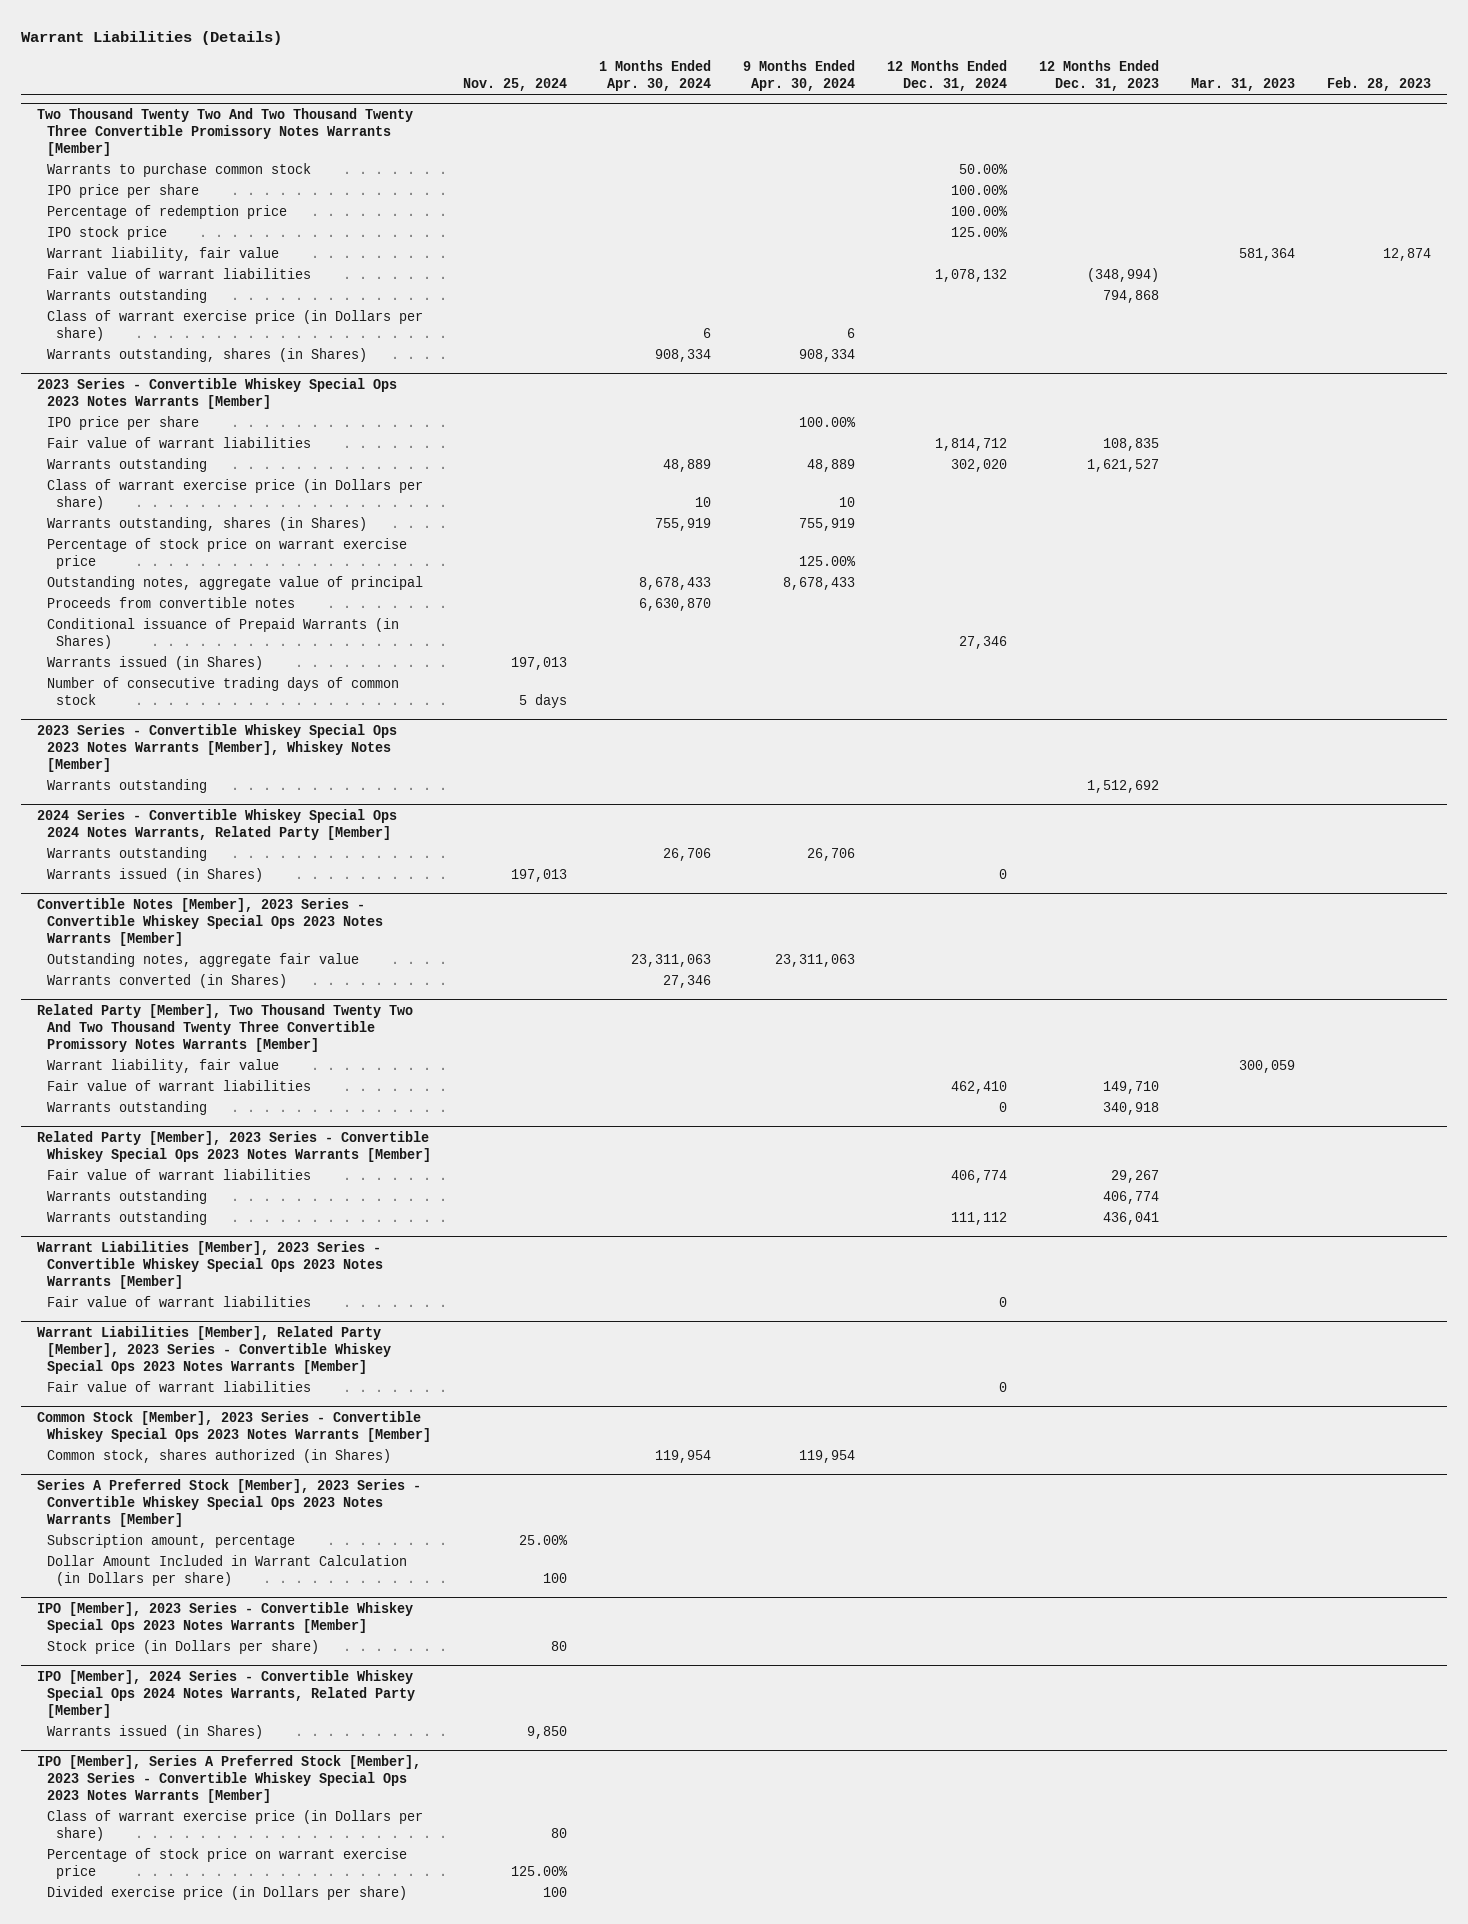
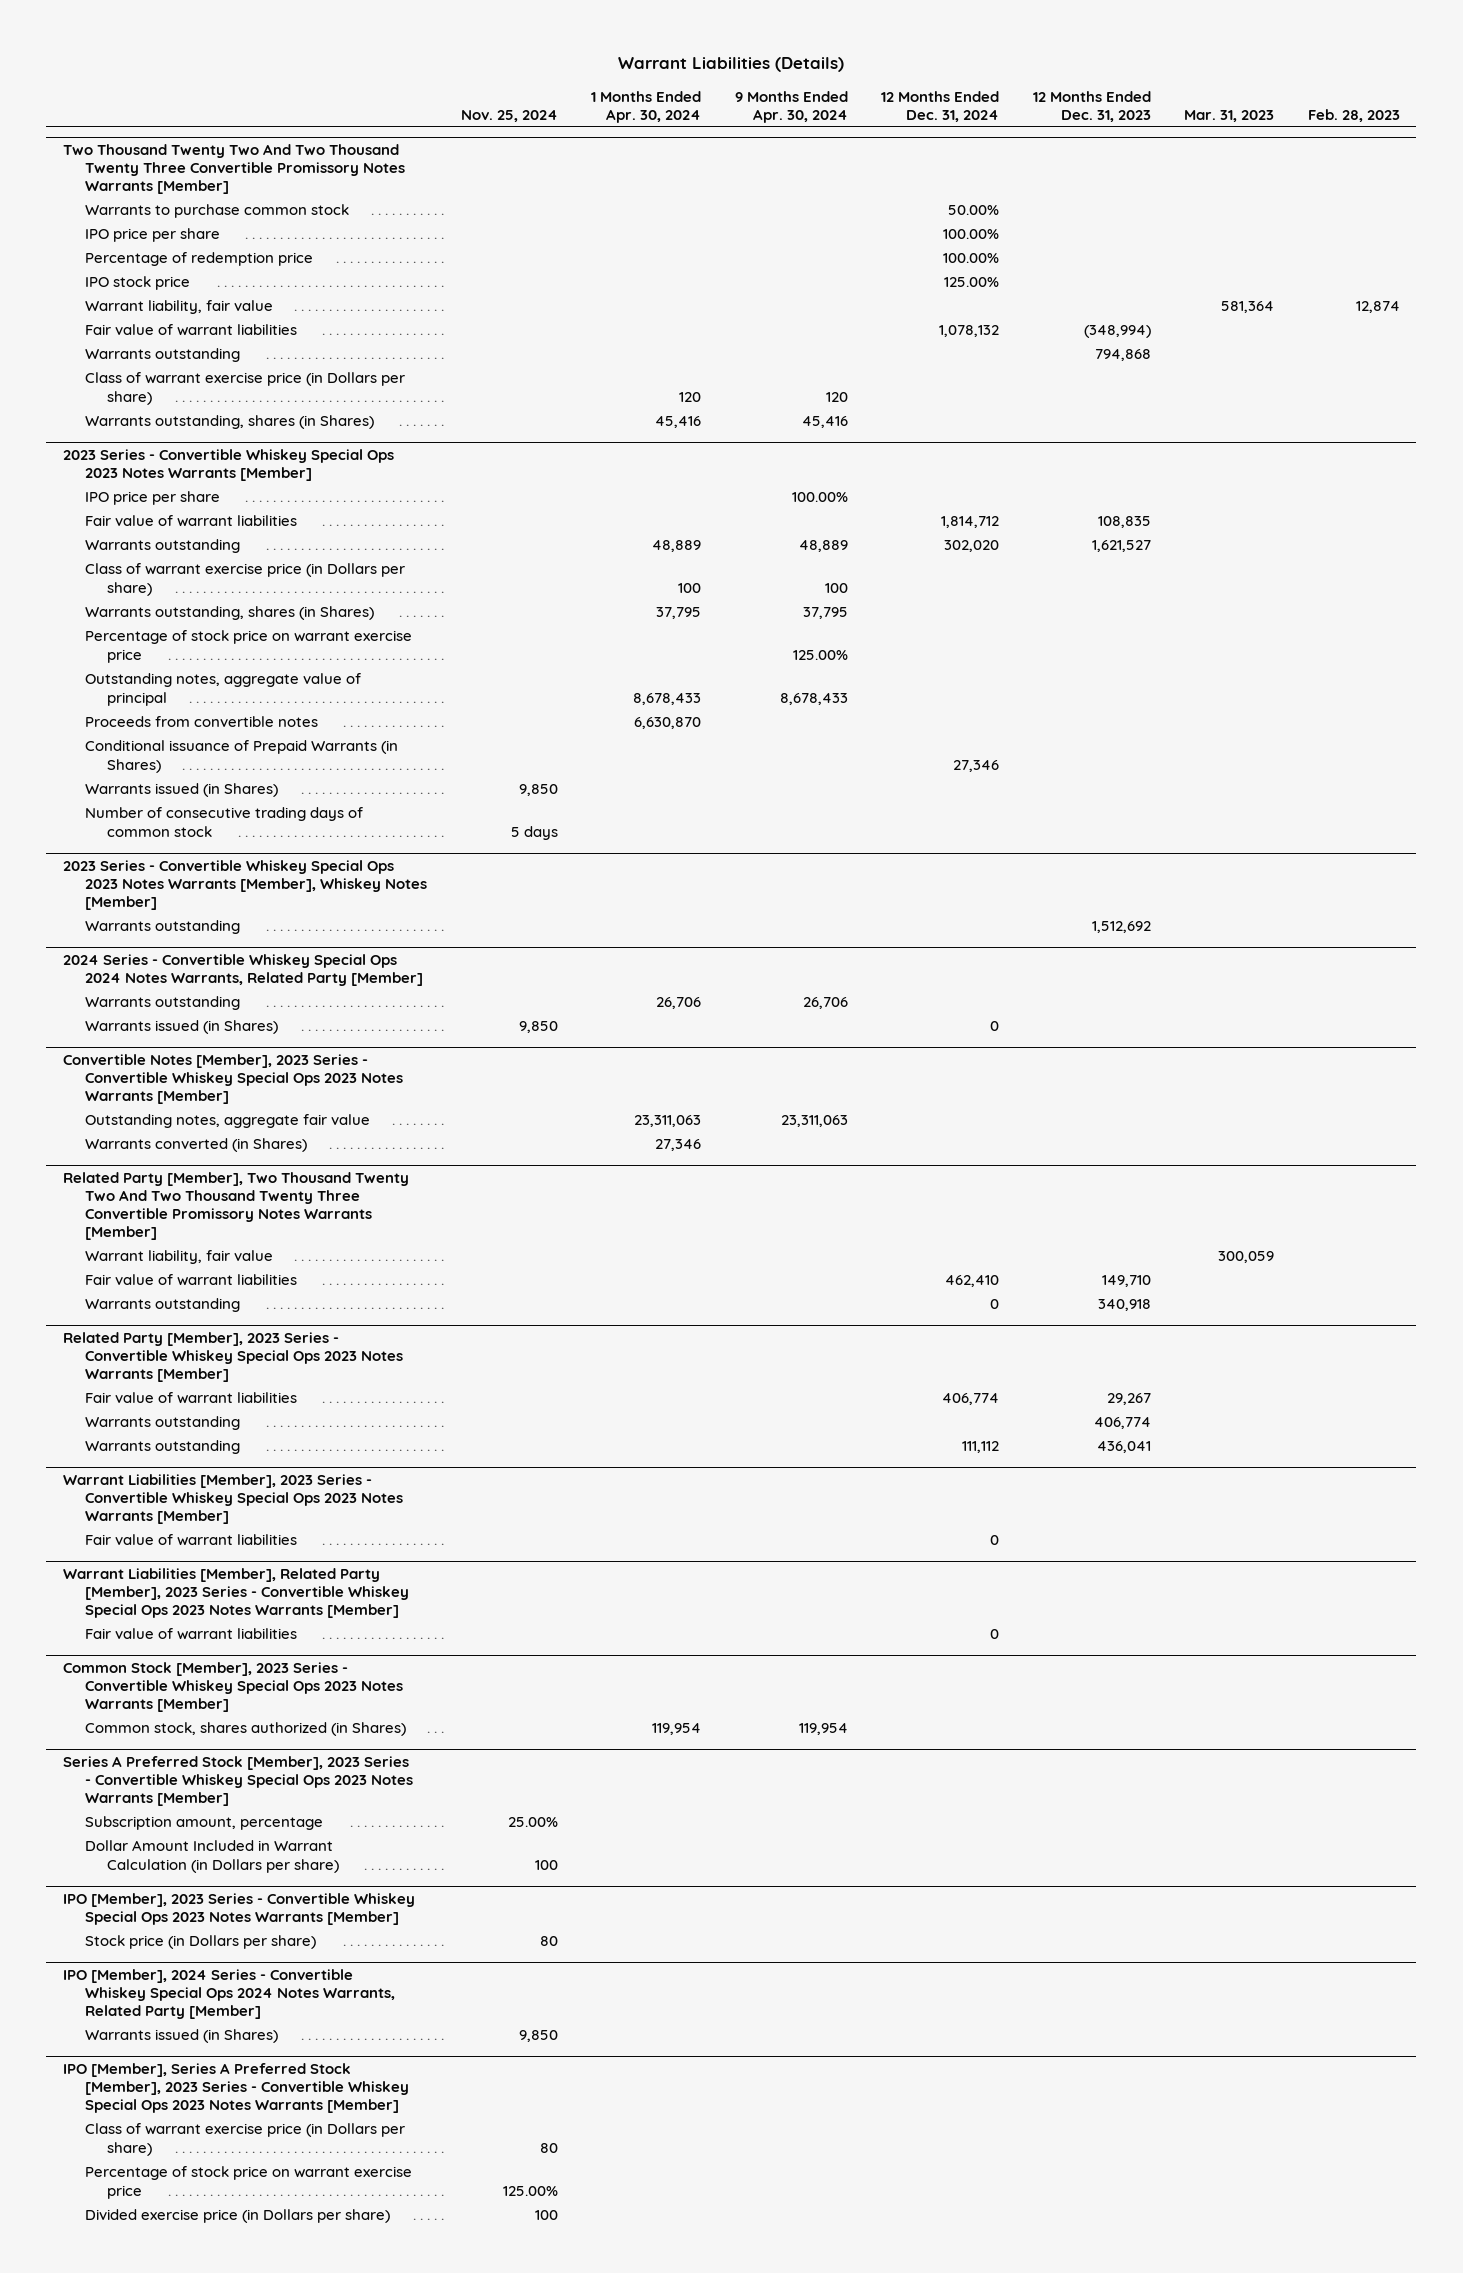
[702,328,711,339] 6 -> [679,391,702,402] 120
[846,328,855,339] 6 -> [825,391,848,402] 120
[654,349,711,363] 908,334 -> [655,416,702,429] 45,416
[798,349,855,363] 908,334 -> [801,416,848,429] 45,416
[694,497,711,508] 10 -> [678,582,702,593] 100
[838,497,855,508] 10 -> [824,582,848,593] 100
[654,518,711,532] 755,919 -> [656,607,702,620] 37,795
[798,518,855,532] 755,919 -> [802,607,848,620] 37,795
[510,657,567,671] 197,013 -> [518,784,558,797] 9,850
[510,869,567,883] 197,013 -> [518,1021,558,1034] 9,850

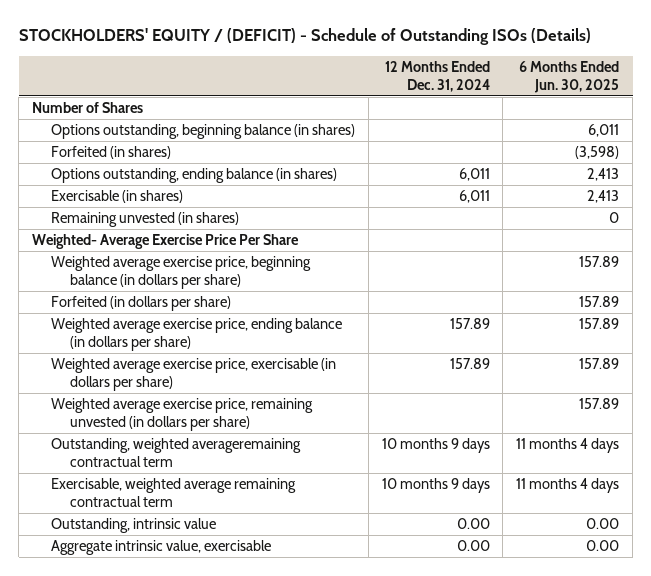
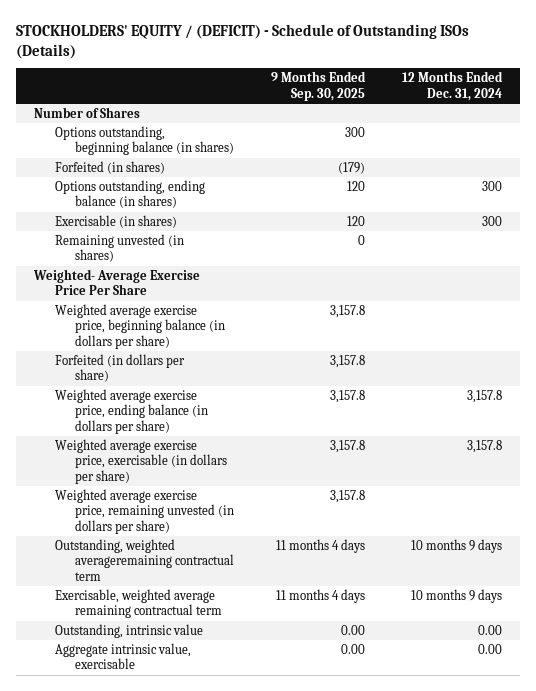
[519,61,620,93] 6 Months Ended Jun. 30, 2025 -> none
none -> [270,71,366,101] 9 Months Ended Sep. 30, 2025
[458,168,490,182] 6,011 -> [481,180,502,191] 300
[458,190,490,204] 6,011 -> [481,215,502,226] 300
[449,318,490,330] 157.89 -> [466,389,502,403] 3,157.8
[449,358,490,370] 157.89 -> [466,439,502,453] 3,157.8

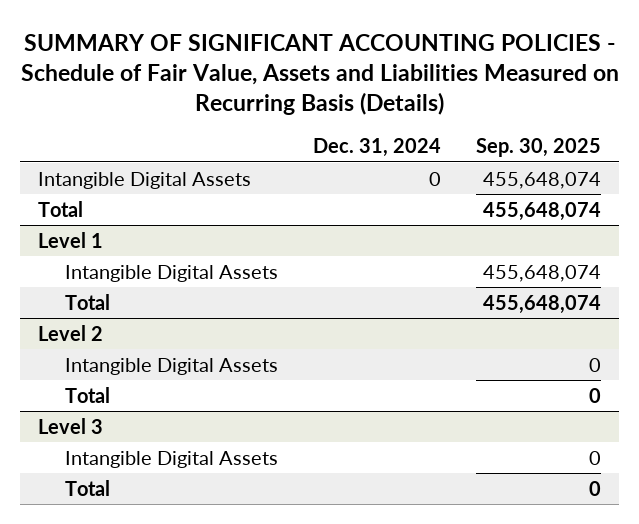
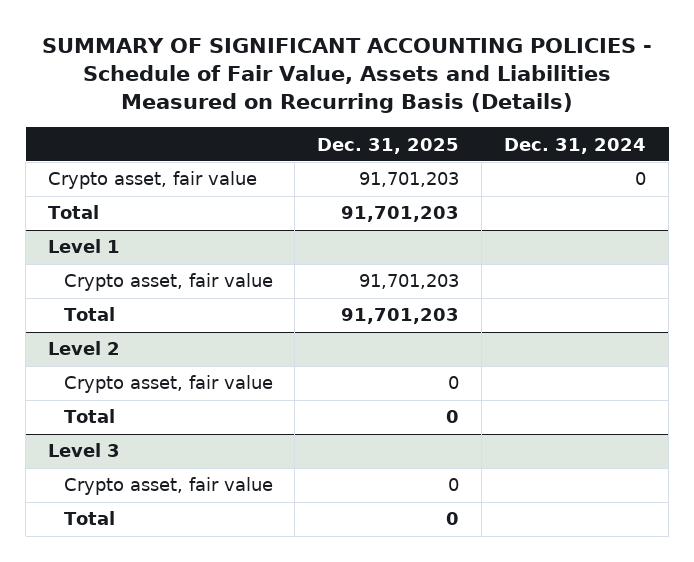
[476,137,602,157] Sep. 30, 2025 -> none
none -> [317,137,460,154] Dec. 31, 2025
[38,171,252,189] Intangible Digital Assets -> [47,171,257,190] Crypto asset, fair value
[64,264,278,282] Intangible Digital Assets -> [63,273,273,292] Crypto asset, fair value
[64,357,278,375] Intangible Digital Assets -> [63,375,273,394] Crypto asset, fair value
[64,450,278,468] Intangible Digital Assets -> [63,477,273,496] Crypto asset, fair value

